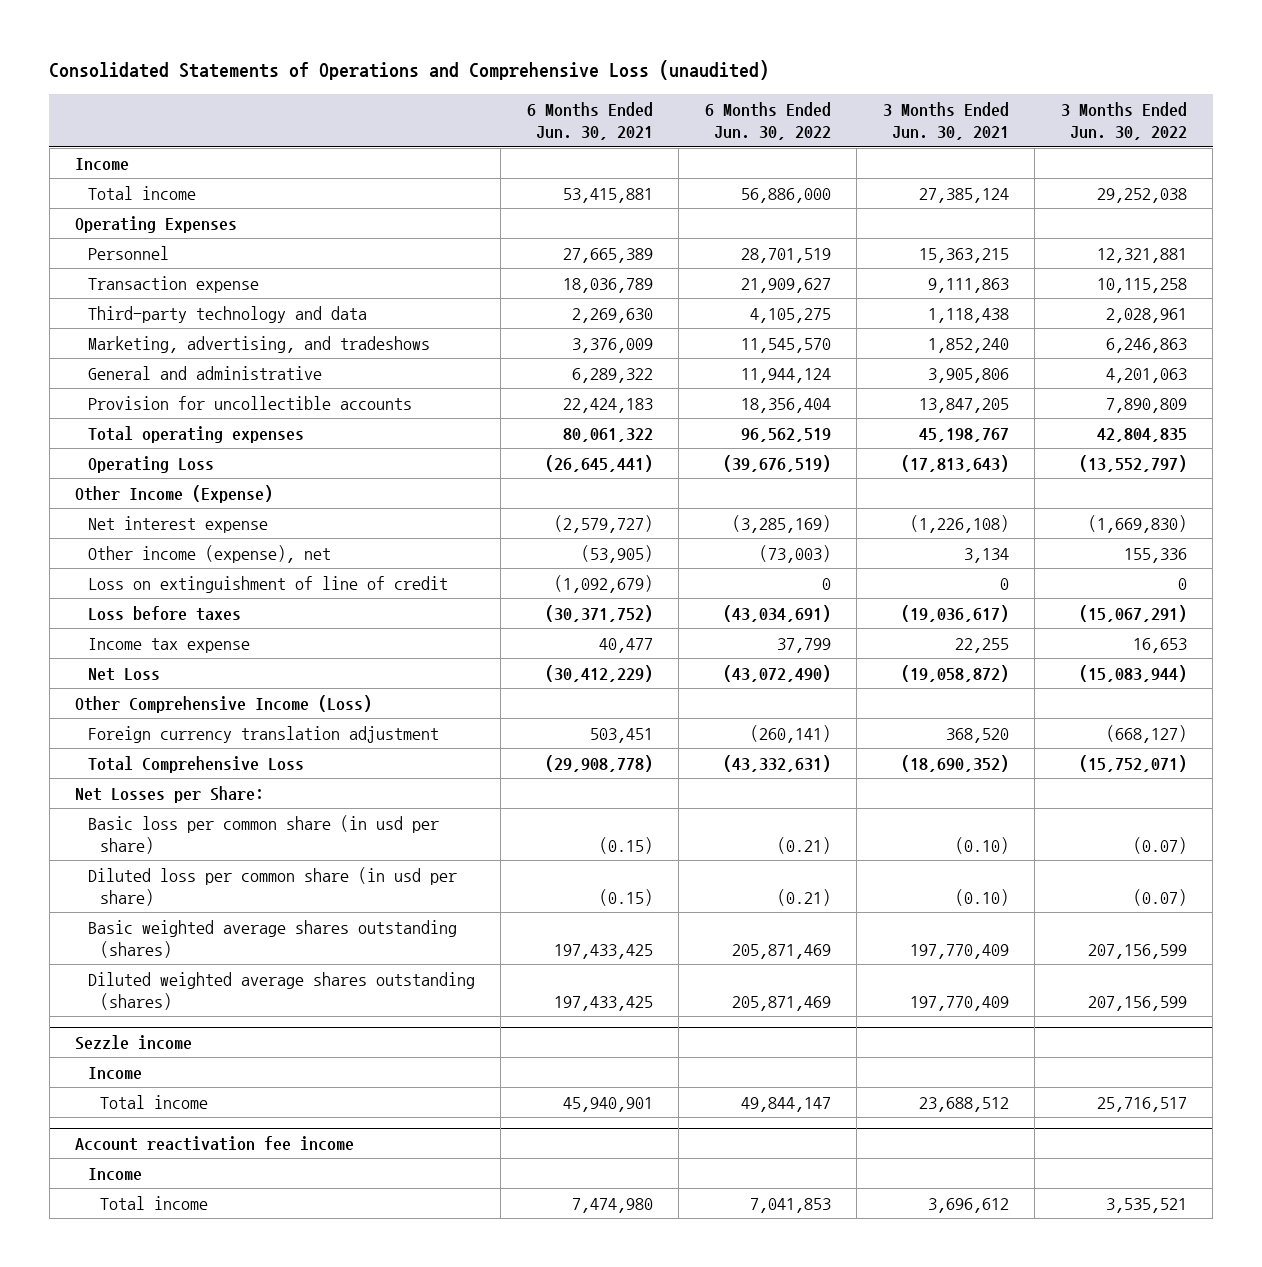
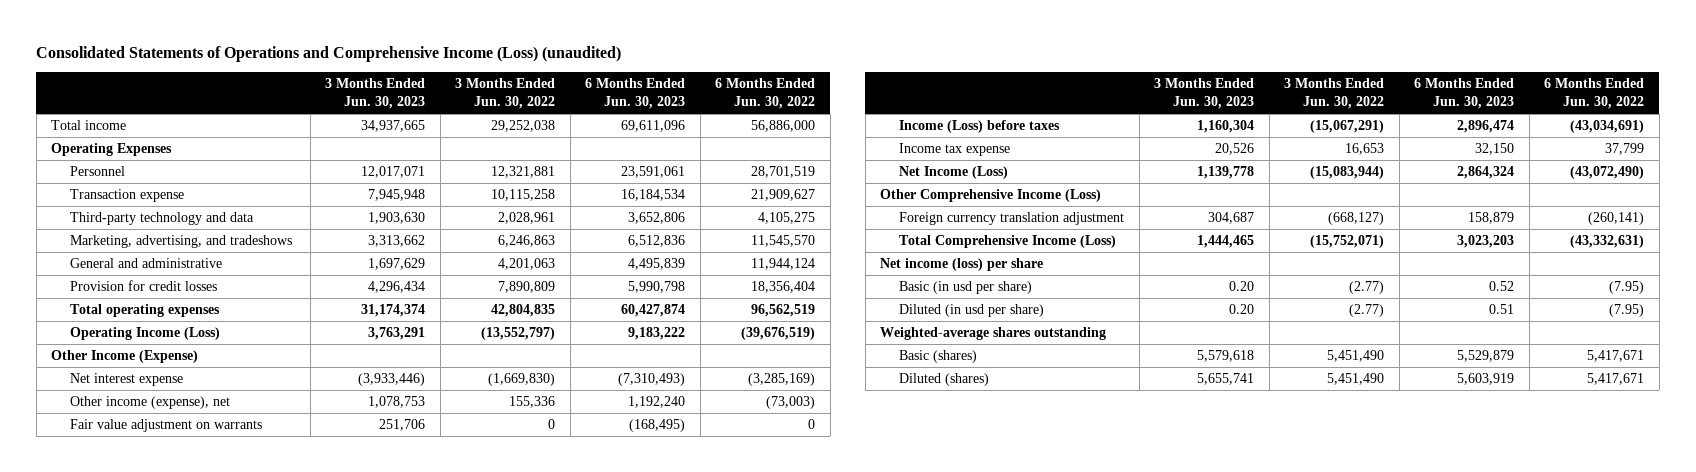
[49,60,770,81] Consolidated Statements of Operations and Comprehensive Loss (unaudited) -> [36,46,622,63] Consolidated Statements of Operations and Comprehensive Income (Loss) (unaudited)
[526,101,653,141] 6 Months Ended Jun. 30, 2021 -> none
[882,101,1009,141] 3 Months Ended Jun. 30, 2021 -> none
none -> [325,78,426,109] 3 Months Ended Jun. 30, 2023
none -> [585,78,686,109] 6 Months Ended Jun. 30, 2023
[75,157,130,171] Income -> none
[87,395,412,410] Provision for uncollectible accounts -> [70,280,218,292] Provision for credit losses
[87,455,214,473] Operating Loss -> [70,327,221,341] Operating Income (Loss)
[87,575,448,593] Loss on extinguishment of line of credit -> none
none -> [70,419,263,433] Fair value adjustment on warrants
[87,605,241,621] Loss before taxes -> [898,120,1060,134] Income (Loss) before taxes
[87,667,160,681] Net Loss -> [898,166,1008,180] Net Income (Loss)
[75,1034,193,1050] Sezzle income -> none
[87,1066,142,1080] Income -> none
[100,1094,209,1109] Total income -> none
[75,1135,355,1151] Account reactivation fee income -> none
[87,1167,142,1181] Income -> none
[100,1195,209,1210] Total income -> none
[87,755,304,773] Total Comprehensive Loss -> [898,235,1116,249] Total Comprehensive Income (Loss)
[75,785,265,803] Net Losses per Share: -> [880,258,1044,272] Net income (loss) per share
[87,814,439,855] Basic loss per common share (in usd per share) -> [898,281,1032,295] Basic (in usd per share)
[776,837,831,855] (0.21) -> [1609,281,1645,295] (7.95)
[1132,837,1187,855] (0.07) -> [1349,281,1385,295] (2.77)
[87,866,457,907] Diluted loss per common share (in usd per share) -> [898,304,1044,318] Diluted (in usd per share)
[776,889,831,907] (0.21) -> [1609,304,1645,318] (7.95)
[1132,889,1187,907] (0.07) -> [1349,304,1385,318] (2.77)
none -> [880,327,1107,341] Weighted-average shares outstanding
[87,919,457,959] Basic weighted average shares outstanding (shares) -> [898,350,977,364] Basic (shares)
[731,944,831,960] 205,871,469 -> [1587,350,1645,363] 5,417,671
[1087,944,1187,960] 207,156,599 -> [1327,350,1385,363] 5,451,490
[87,971,475,1011] Diluted weighted average shares outstanding (shares) -> [898,373,989,387] Diluted (shares)
[731,996,831,1012] 205,871,469 -> [1587,373,1645,386] 5,417,671
[1087,996,1187,1012] 207,156,599 -> [1327,373,1385,386] 5,451,490

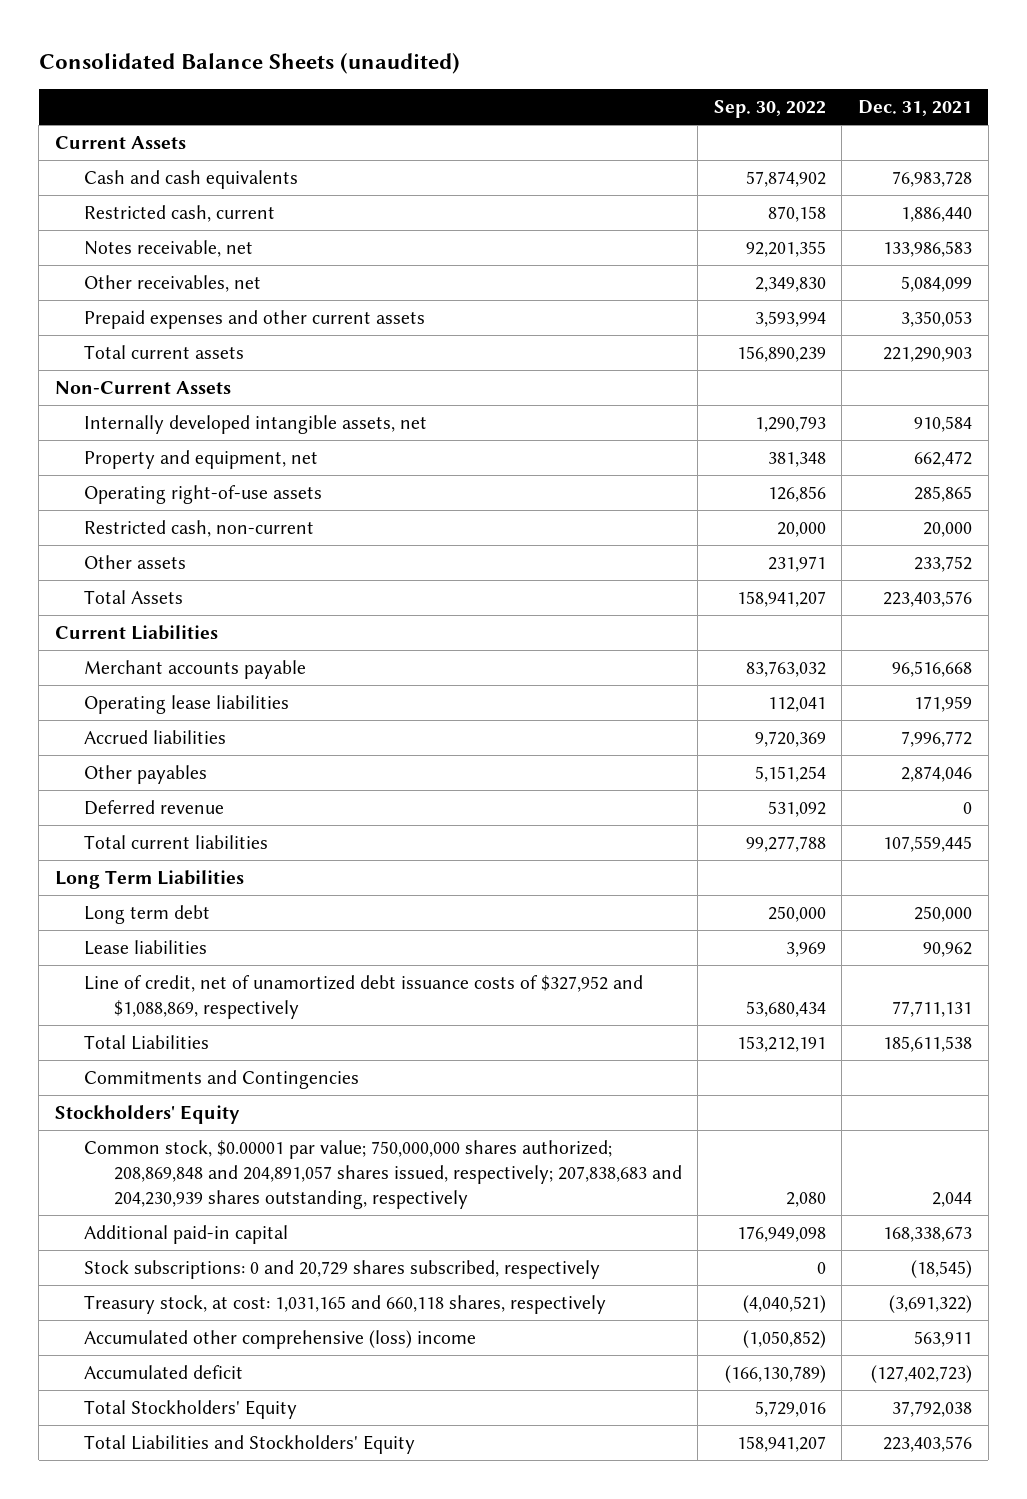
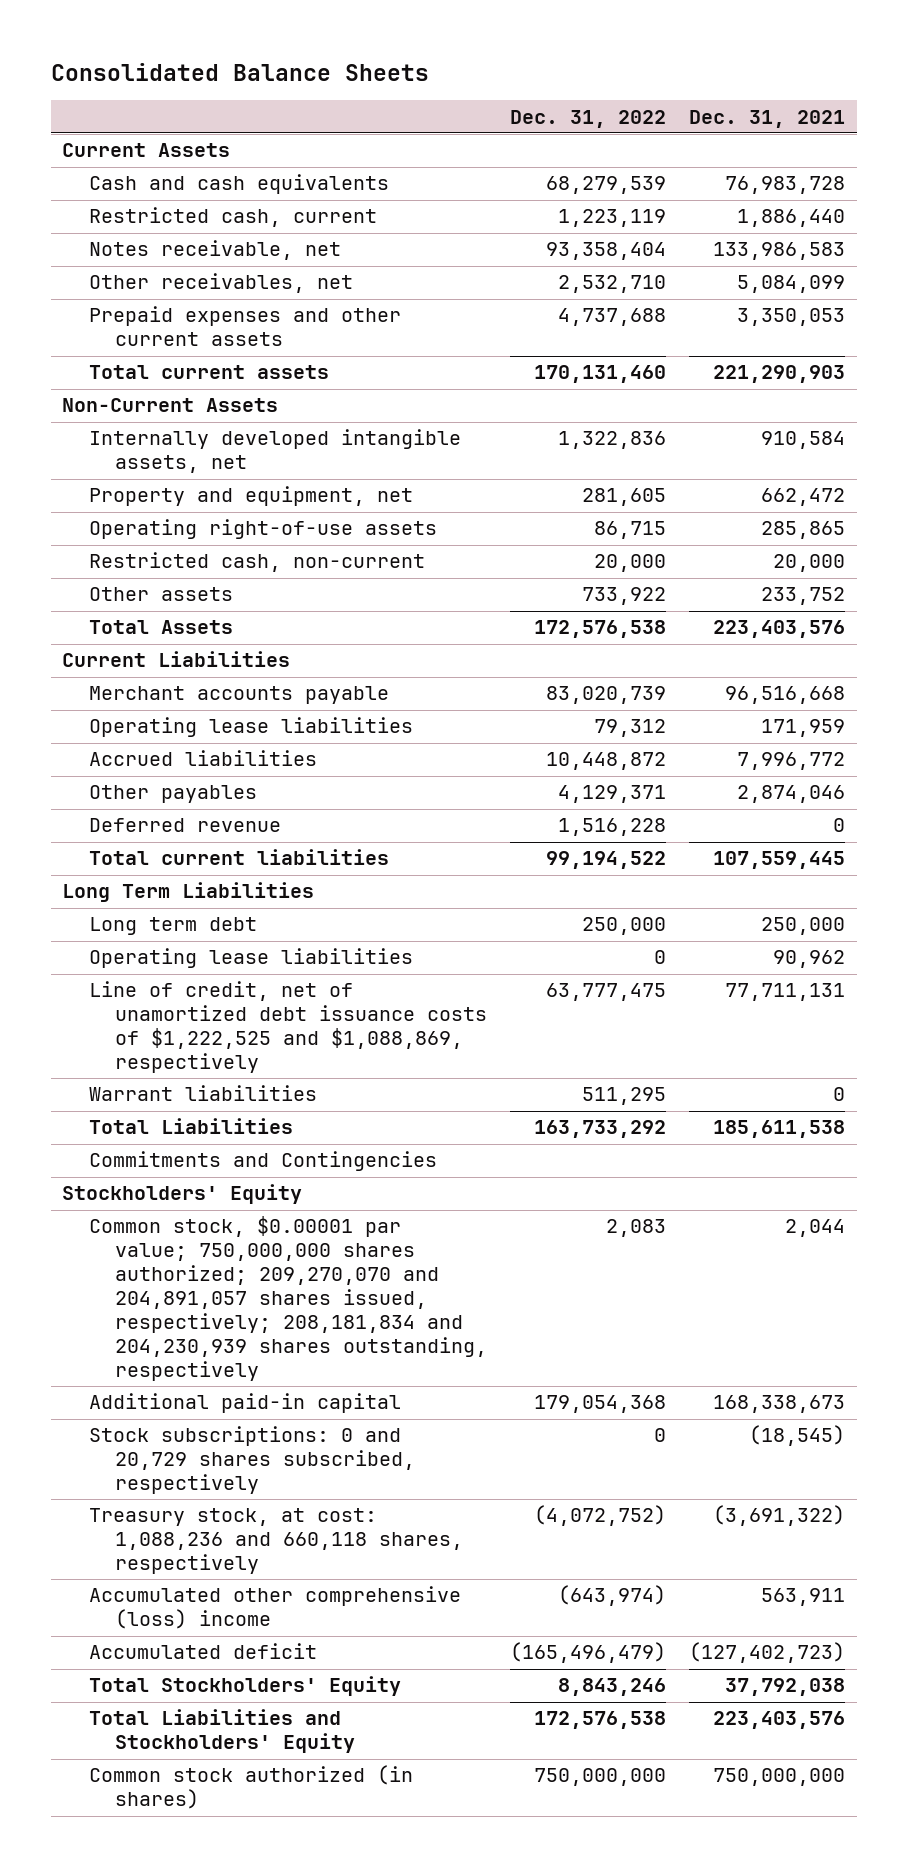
[38,53,460,75] Consolidated Balance Sheets (unaudited) -> [50,62,429,81] Consolidated Balance Sheets
[713,100,826,119] Sep. 30, 2022 -> none
none -> [510,109,667,128] Dec. 31, 2022
[84,939,208,955] Lease liabilities -> [88,948,413,969] Operating lease liabilities
[84,974,644,1019] Line of credit, net of unamortized debt issuance costs of $327,952 and $1,088,869, respectively -> [88,981,488,1074] Line of credit, net of unamortized debt issuance costs of $1,222,525 and $1,088,869, respectively
none -> [88,1085,317,1102] Warrant liabilities
[84,1139,682,1209] Common stock, $0.00001 par value; 750,000,000 shares authorized; 208,869,848 and 204,891,057 shares issued, respectively; 207,838,683 and 204,230,939 shares outstanding, respectively -> [88,1216,488,1382] Common stock, $0.00001 par value; 750,000,000 shares authorized; 209,270,070 and 204,891,057 shares issued, respectively; 208,181,834 and 204,230,939 shares outstanding, respectively
[84,1294,607,1314] Treasury stock, at cost: 1,031,165 and 660,118 shares, respectively -> [88,1508,464,1575] Treasury stock, at cost: 1,088,236 and 660,118 shares, respectively
none -> [88,1765,413,1810] Common stock authorized (in shares)

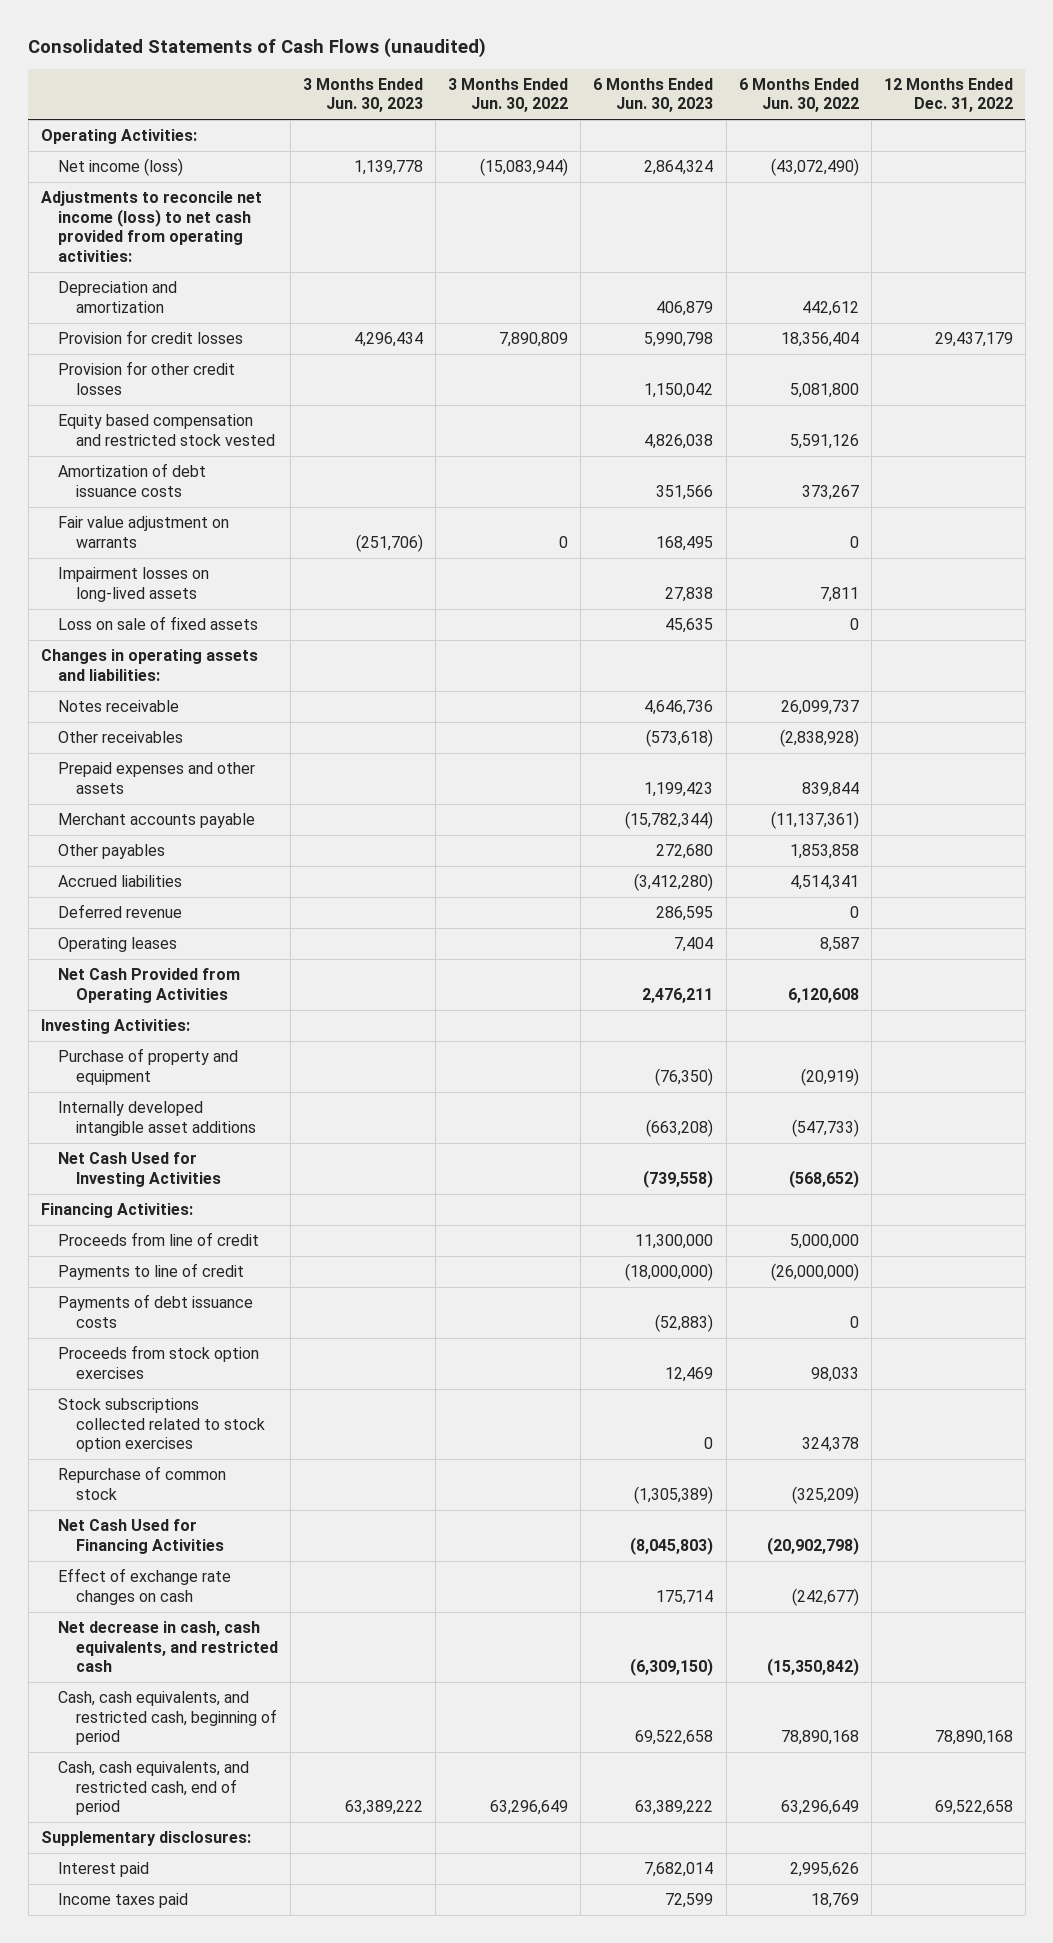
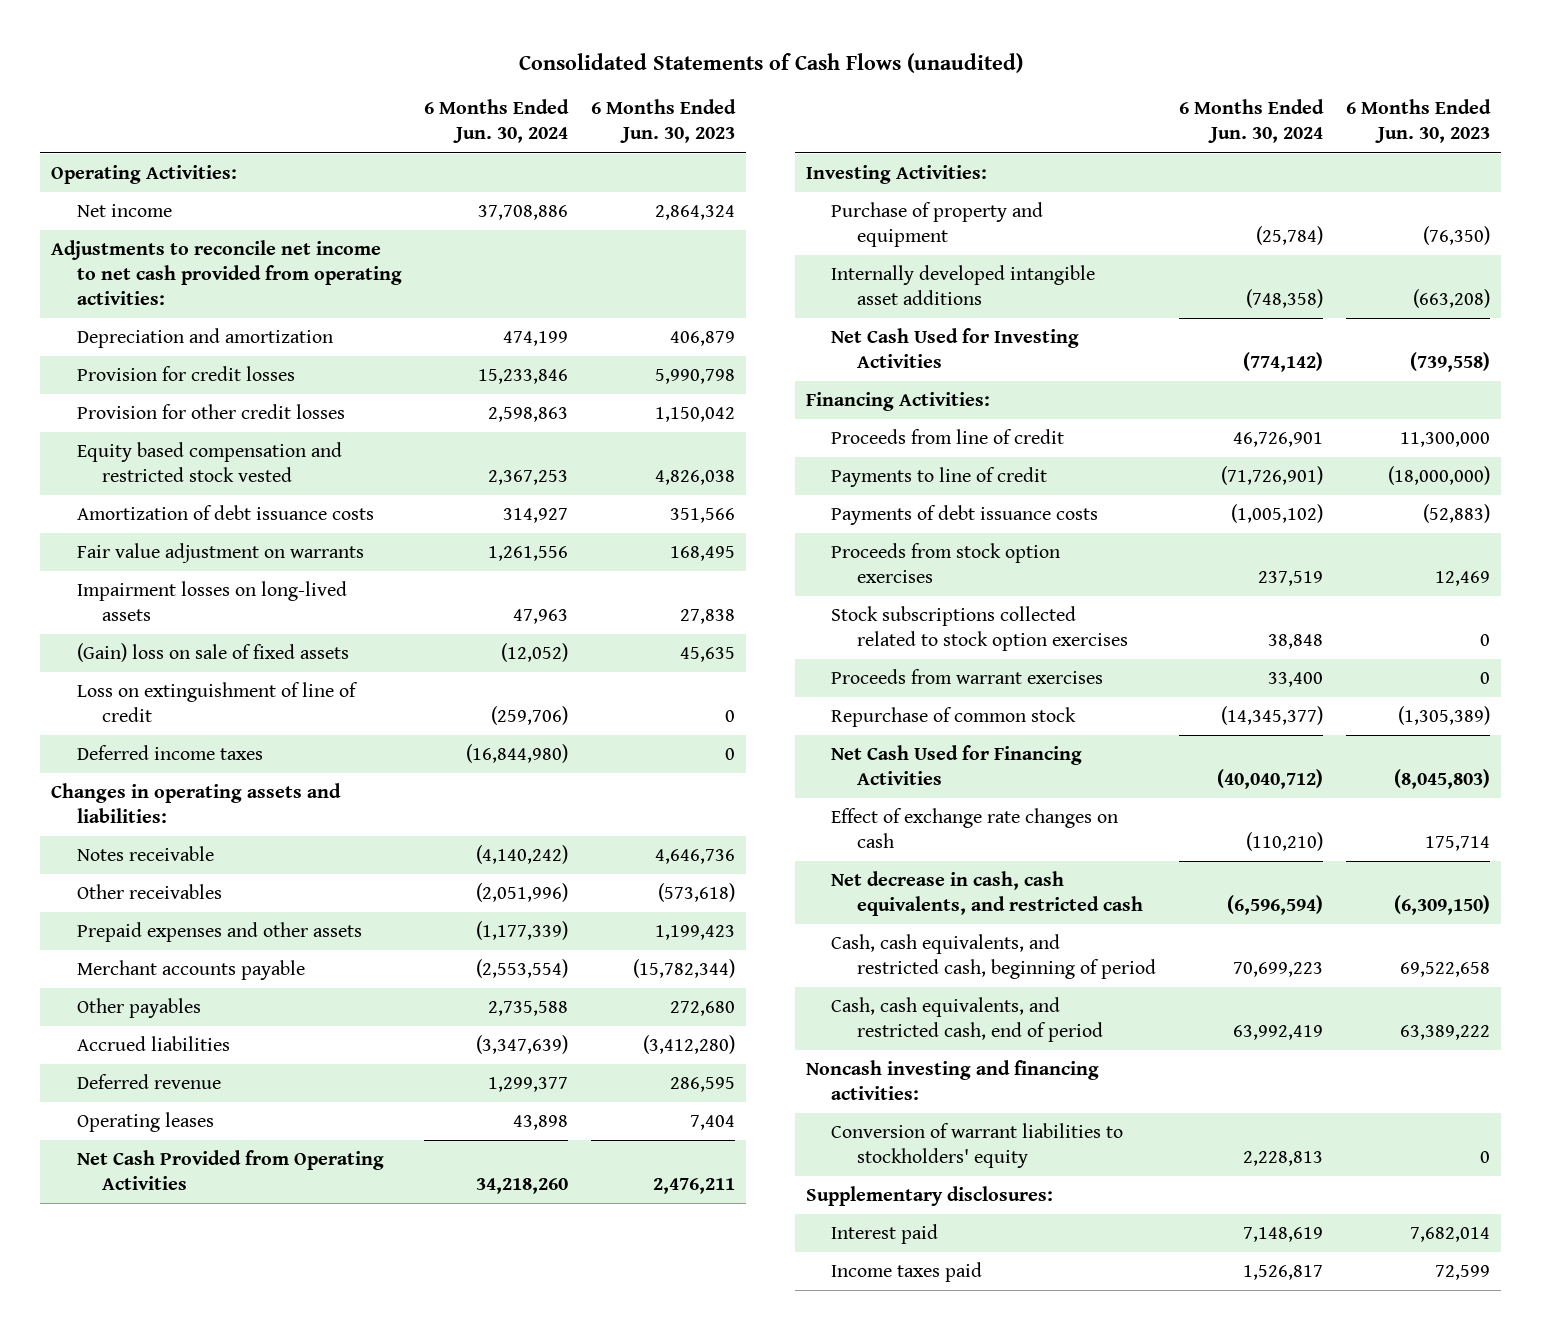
[302,77,423,113] 3 Months Ended Jun. 30, 2023 -> none
[448,77,569,113] 3 Months Ended Jun. 30, 2022 -> none
[738,77,859,113] 6 Months Ended Jun. 30, 2022 -> none
[883,77,1013,113] 12 Months Ended Dec. 31, 2022 -> none
none -> [424,99,570,144] 6 Months Ended Jun. 30, 2024
[58,158,184,177] Net income (loss) -> [76,204,172,218] Net income
[40,191,262,262] Adjustments to reconcile net income (loss) to net cash provided from operating activities: -> [51,240,402,306] Adjustments to reconcile net income to net cash provided from operating activities:
[58,616,259,631] Loss on sale of fixed assets -> [76,643,349,663] (Gain) loss on sale of fixed assets
none -> [76,682,358,723] Loss on extinguishment of line of credit
none -> [76,745,263,761] Deferred income taxes
none -> [831,669,1104,685] Proceeds from warrant exercises
none -> [805,1060,1099,1101] Noncash investing and financing activities:
none -> [831,1123,1124,1169] Conversion of warrant liabilities to stockholders' equity

